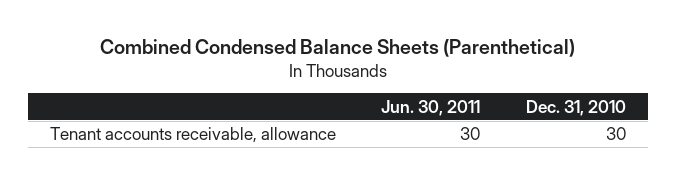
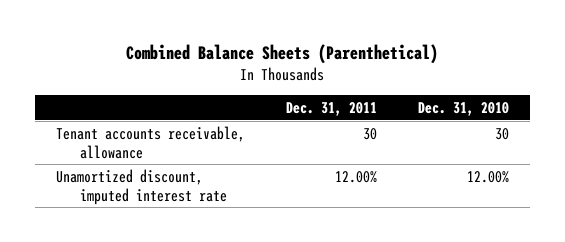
[99,38,575,57] Combined Condensed Balance Sheets (Parenthetical) -> [126,44,439,65] Combined Balance Sheets (Parenthetical)
[381,99,481,116] Jun. 30, 2011 -> none
none -> [285,102,377,117] Dec. 31, 2011
none -> [55,168,228,205] Unamortized discount, imputed interest rate

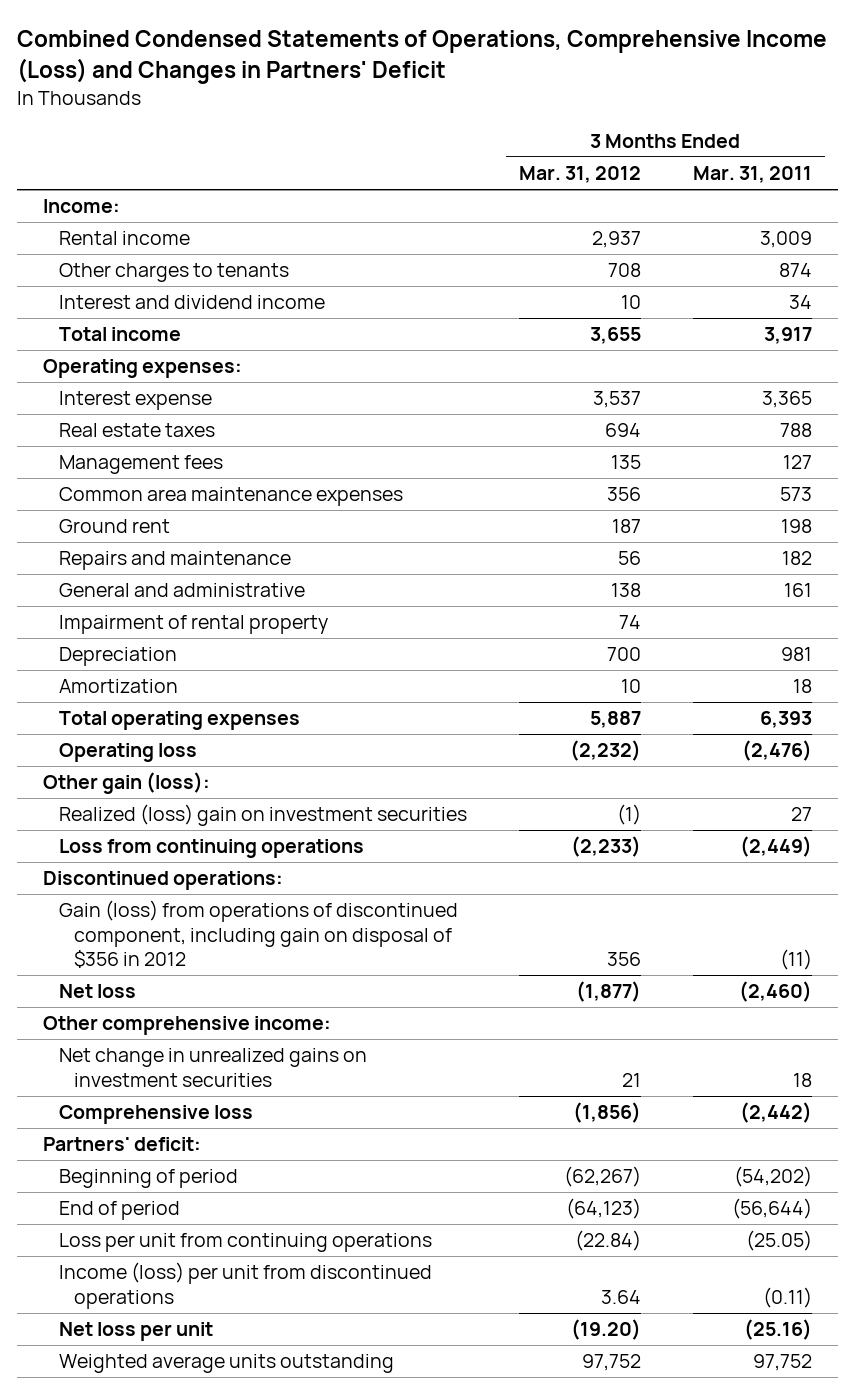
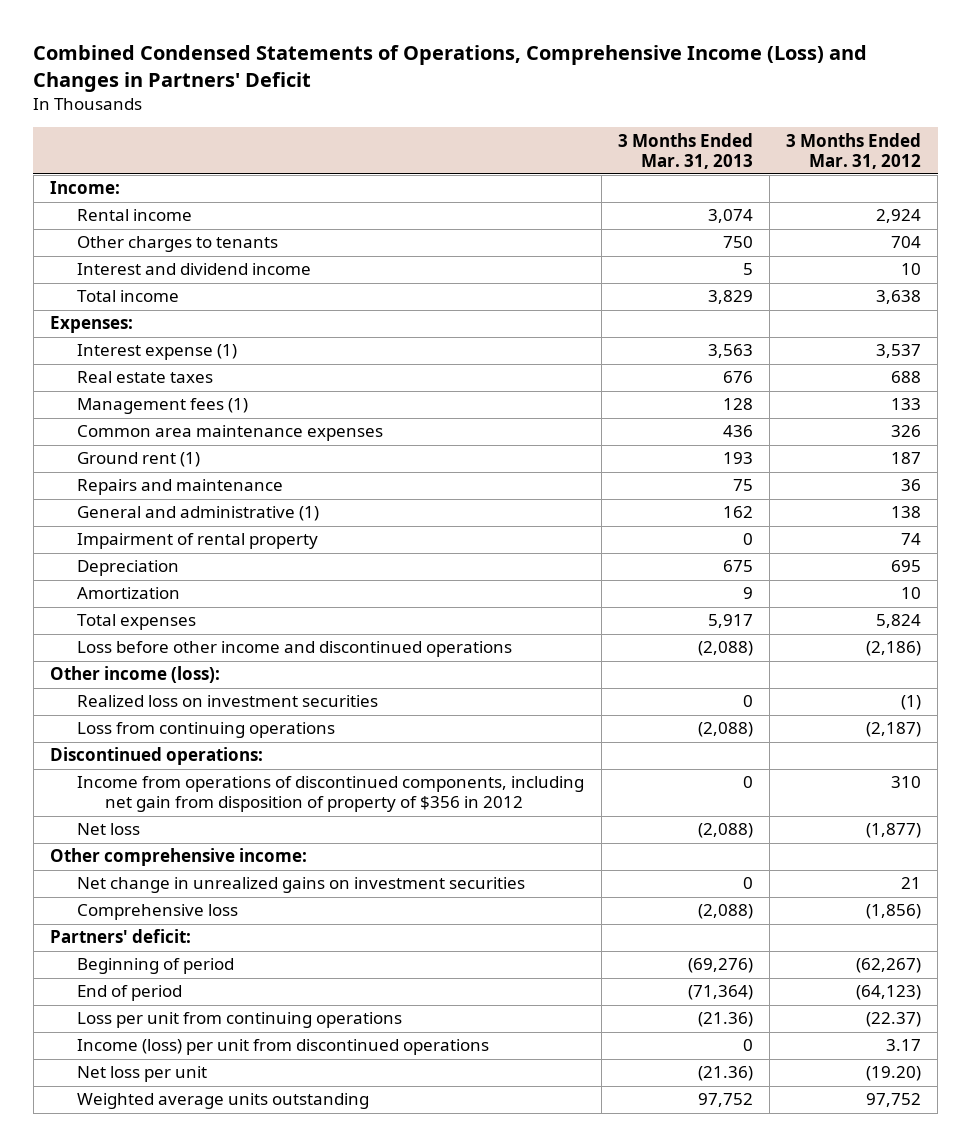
[692,166,812,184] Mar. 31, 2011 -> none
none -> [617,132,753,169] 3 Months Ended Mar. 31, 2013
[591,231,641,249] 2,937 -> [876,209,922,224] 2,924
[607,263,641,278] 708 -> [891,236,922,249] 704
[589,327,641,345] 3,655 -> [876,290,922,305] 3,638
[42,359,242,379] Operating expenses: -> [50,316,134,334] Expenses:
[58,391,212,411] Interest expense -> [77,344,238,361] Interest expense (1)
[604,423,641,438] 694 -> [891,371,922,384] 688
[58,455,223,475] Management fees -> [77,398,249,415] Management fees (1)
[610,455,641,470] 135 -> [891,398,922,411] 133
[606,487,641,502] 356 -> [891,425,922,438] 326
[58,519,170,534] Ground rent -> [77,452,201,468] Ground rent (1)
[617,551,641,566] 56 -> [901,479,922,492] 36
[58,583,305,598] General and administrative -> [77,506,320,522] General and administrative (1)
[606,647,641,662] 700 -> [891,560,922,573] 695
[58,743,197,763] Operating loss -> none
[58,711,300,731] Total operating expenses -> [77,614,197,631] Total expenses
[589,711,641,729] 5,887 -> [876,614,922,629] 5,824
none -> [77,641,513,658] Loss before other income and discontinued operations
[42,772,210,795] Other gain (loss): -> [50,666,221,684] Other income (loss):
[58,804,467,827] Realized (loss) gain on investment securities -> [77,695,379,708] Realized loss on investment securities
[570,836,641,858] (2,233) -> [866,722,922,738] (2,187)
[58,900,458,969] Gain (loss) from operations of discontinued component, including gain on disposal of $356 in 2012 -> [77,776,585,813] Income from operations of discontinued components, including net gain from disposition of property of $356 in 2012
[606,952,641,967] 356 -> [891,776,922,789] 310
[574,1230,641,1252] (22.84) -> [866,1012,922,1028] (22.37)
[600,1289,641,1304] 3.64 -> [886,1039,922,1052] 3.17

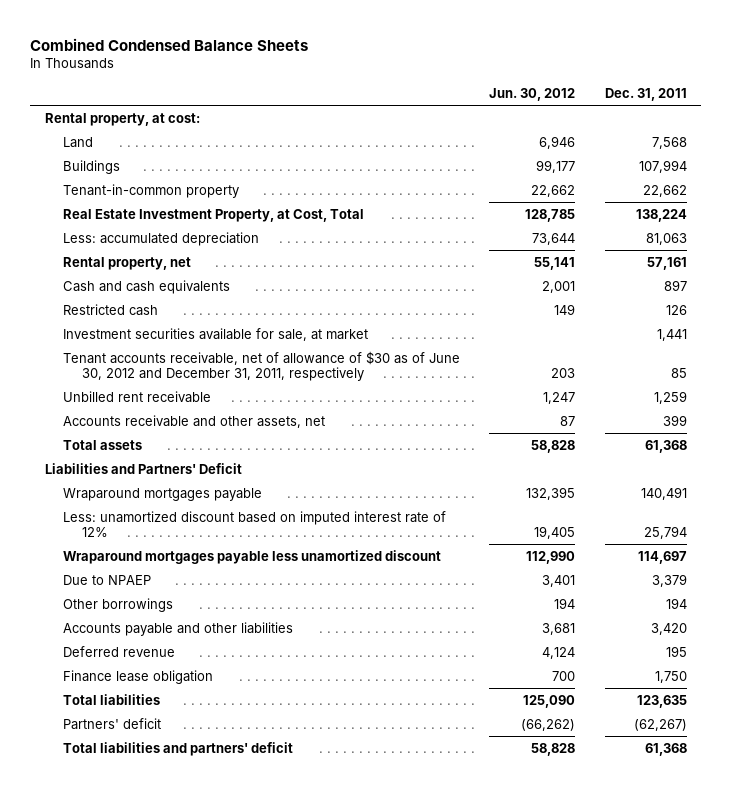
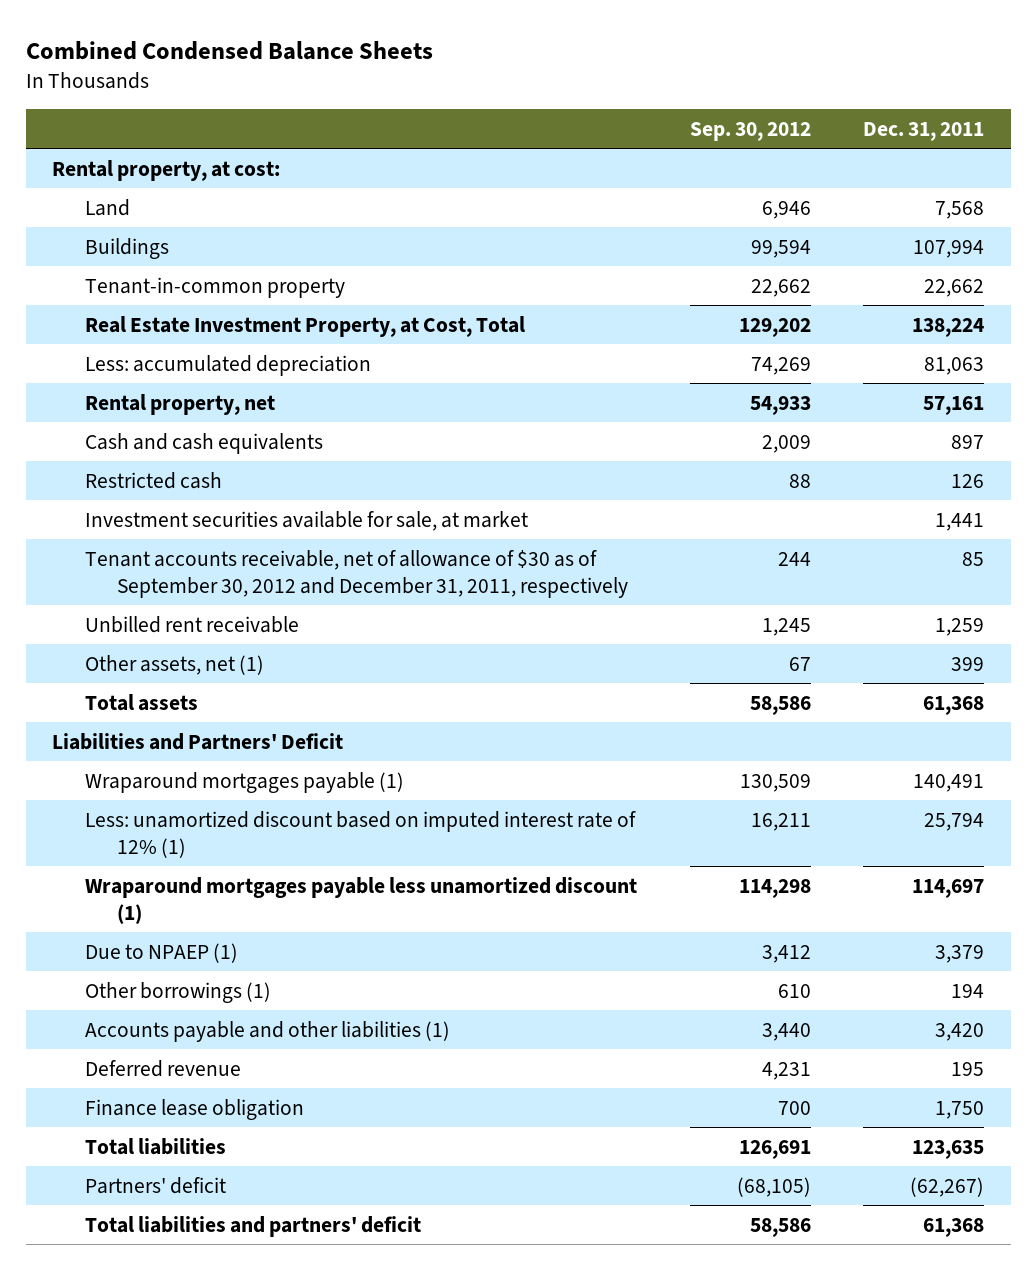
[489,88,576,102] Jun. 30, 2012 -> none
none -> [689,121,811,141] Sep. 30, 2012
[63,350,461,382] Tenant accounts receivable, net of allowance of $30 as of June 30, 2012 and December 31, 2011, respectively -> [84,549,629,598] Tenant accounts receivable, net of allowance of $30 as of September 30, 2012 and December 31, 2011, respectively
[63,414,326,428] Accounts receivable and other assets, net -> [84,654,264,675] Other assets, net (1)
[63,487,263,501] Wraparound mortgages payable -> [84,771,404,793] Wraparound mortgages payable (1)
[63,510,447,538] Less: unamortized discount based on imputed interest rate of 12% -> [84,810,636,858] Less: unamortized discount based on imputed interest rate of 12% (1)
[63,549,442,564] Wraparound mortgages payable less unamortized discount -> [84,876,637,924] Wraparound mortgages payable less unamortized discount (1)
[63,574,152,585] Due to NPAEP -> [84,942,238,963] Due to NPAEP (1)
[63,597,174,612] Other borrowings -> [84,981,271,1003] Other borrowings (1)
[63,621,294,636] Accounts payable and other liabilities -> [84,1020,450,1042] Accounts payable and other liabilities (1)

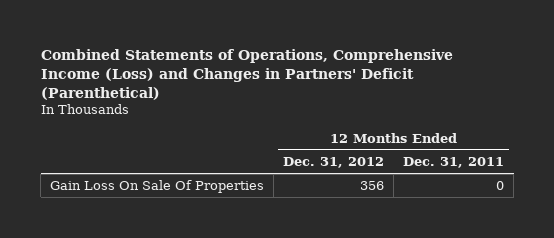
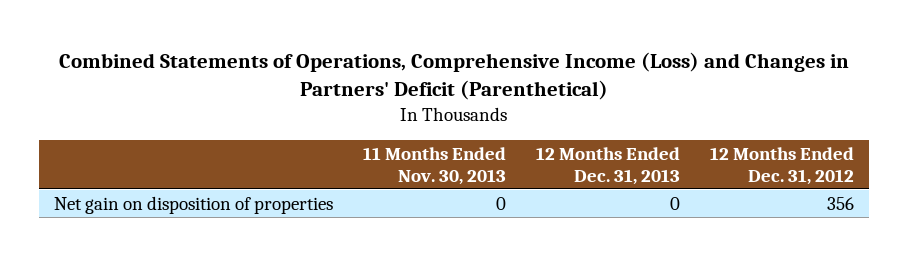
[403,156,505,168] Dec. 31, 2011 -> none
none -> [362,146,506,185] 11 Months Ended Nov. 30, 2013
none -> [535,146,680,185] 12 Months Ended Dec. 31, 2013
[50,180,265,194] Gain Loss On Sale Of Properties -> [53,195,333,214] Net gain on disposition of properties

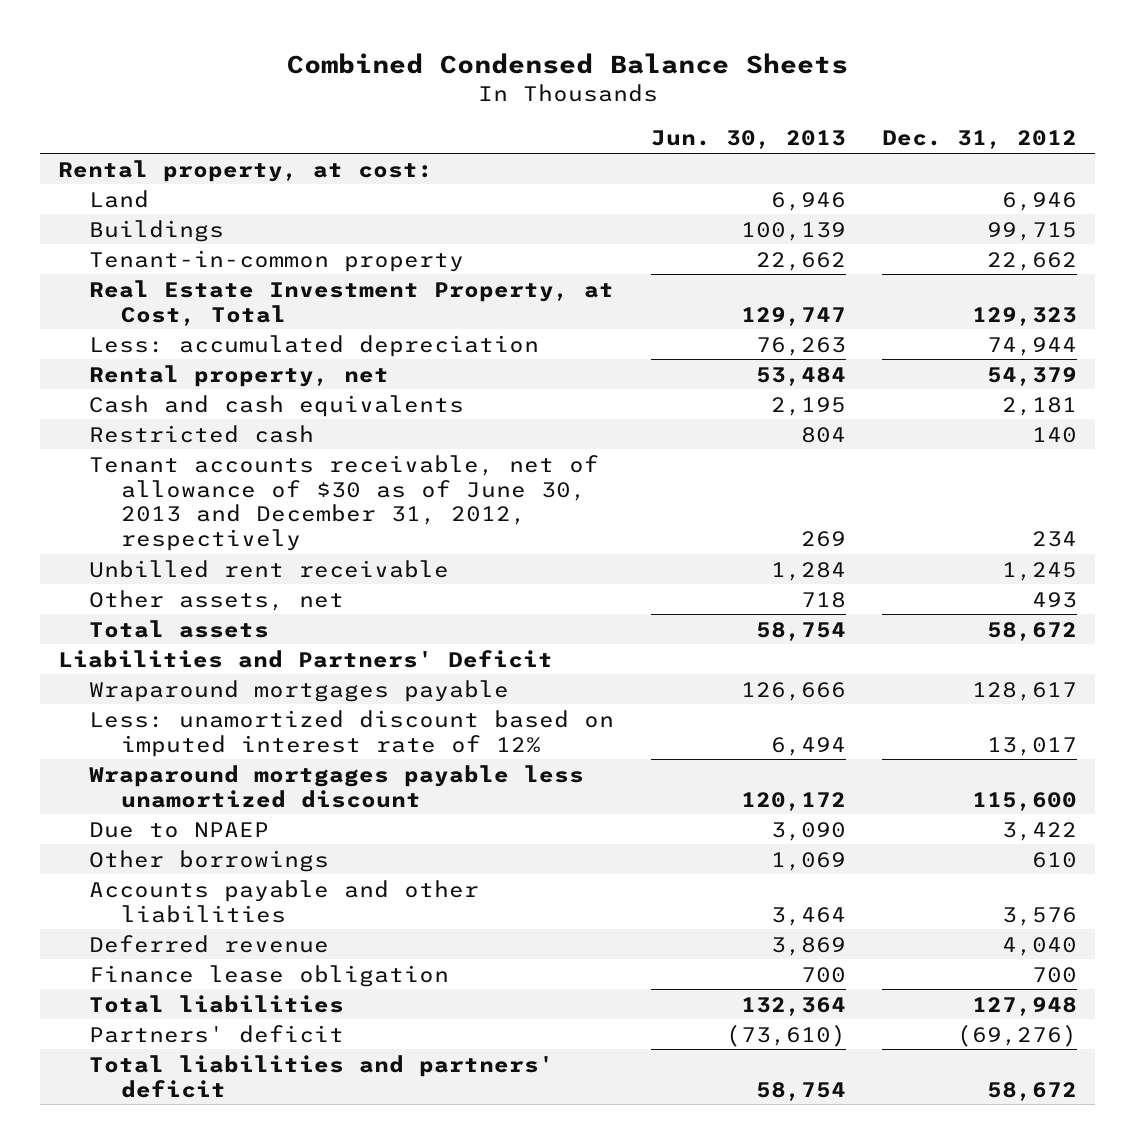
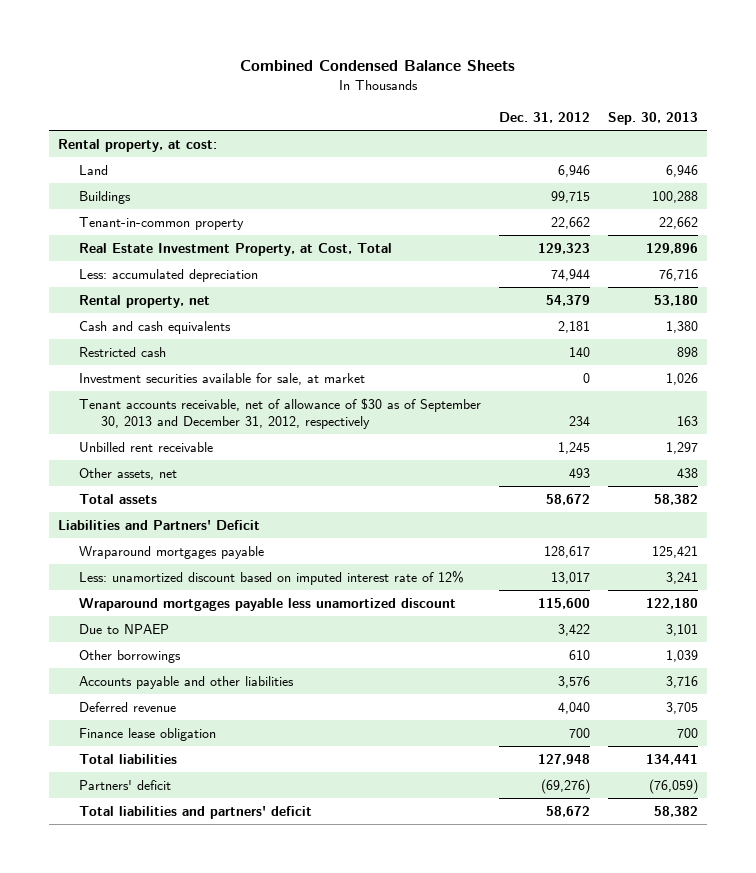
[650,130,846,150] Jun. 30, 2013 -> none
none -> [608,111,699,125] Sep. 30, 2013
none -> [79,373,366,386] Investment securities available for sale, at market
[89,454,600,552] Tenant accounts receivable, net of allowance of $30 as of June 30, 2013 and December 31, 2012, respectively -> [79,398,482,429] Tenant accounts receivable, net of allowance of $30 as of September 30, 2013 and December 31, 2012, respectively

